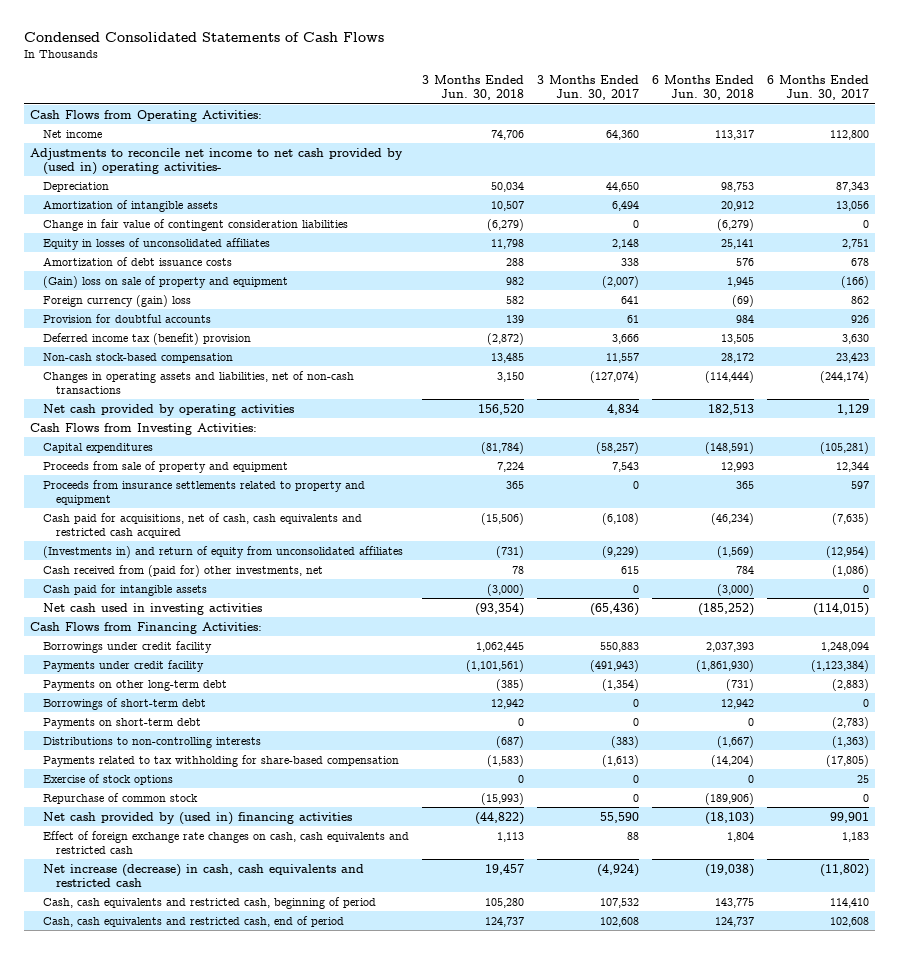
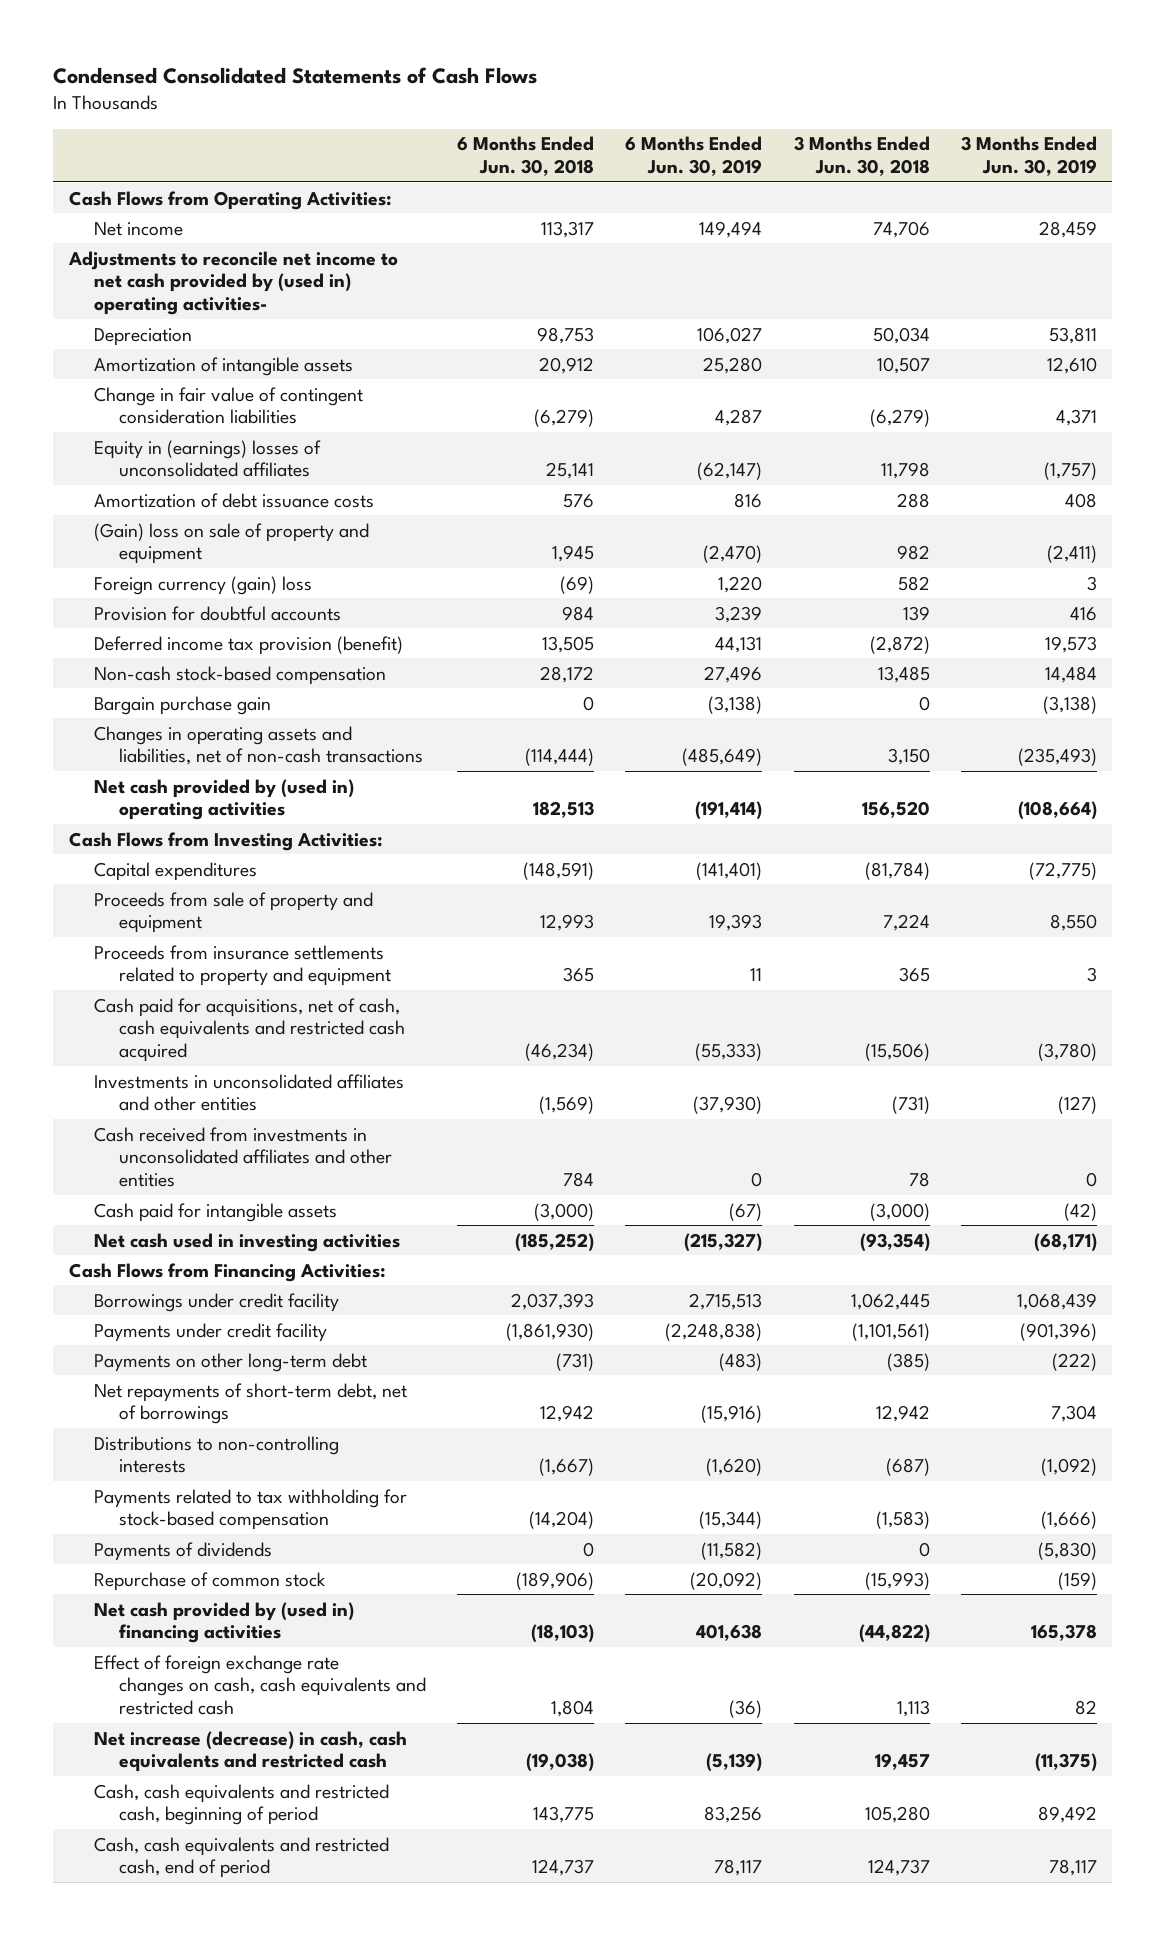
[537,74,640,101] 3 Months Ended Jun. 30, 2017 -> none
[766,74,869,101] 6 Months Ended Jun. 30, 2017 -> none
none -> [625,136,763,176] 6 Months Ended Jun. 30, 2019
none -> [960,136,1097,176] 3 Months Ended Jun. 30, 2019
[43,237,271,250] Equity in losses of unconsolidated affiliates -> [94,439,322,478] Equity in (earnings) losses of unconsolidated affiliates
[43,332,252,345] Deferred income tax (benefit) provision -> [94,635,404,655] Deferred income tax provision (benefit)
none -> [94,695,272,715] Bargain purchase gain
[43,403,295,416] Net cash provided by operating activities -> [94,778,355,821] Net cash provided by (used in) operating activities
[43,545,404,558] (Investments in) and return of equity from unconsolidated affiliates -> [94,1073,405,1112] Investments in unconsolidated affiliates and other entities
[43,564,324,577] Cash received from (paid for) other investments, net -> [94,1126,393,1187] Cash received from investments in unconsolidated affiliates and other entities
[43,717,202,729] Payments on short-term debt -> none
[43,697,207,710] Borrowings of short-term debt -> [94,1382,408,1425] Net repayments of short-term debt, net of borrowings
[43,773,174,785] Exercise of stock options -> none
[43,754,400,767] Payments related to tax withholding for share-based compensation -> [94,1488,408,1531] Payments related to tax withholding for stock-based compensation
none -> [94,1541,273,1561] Payments of dividends

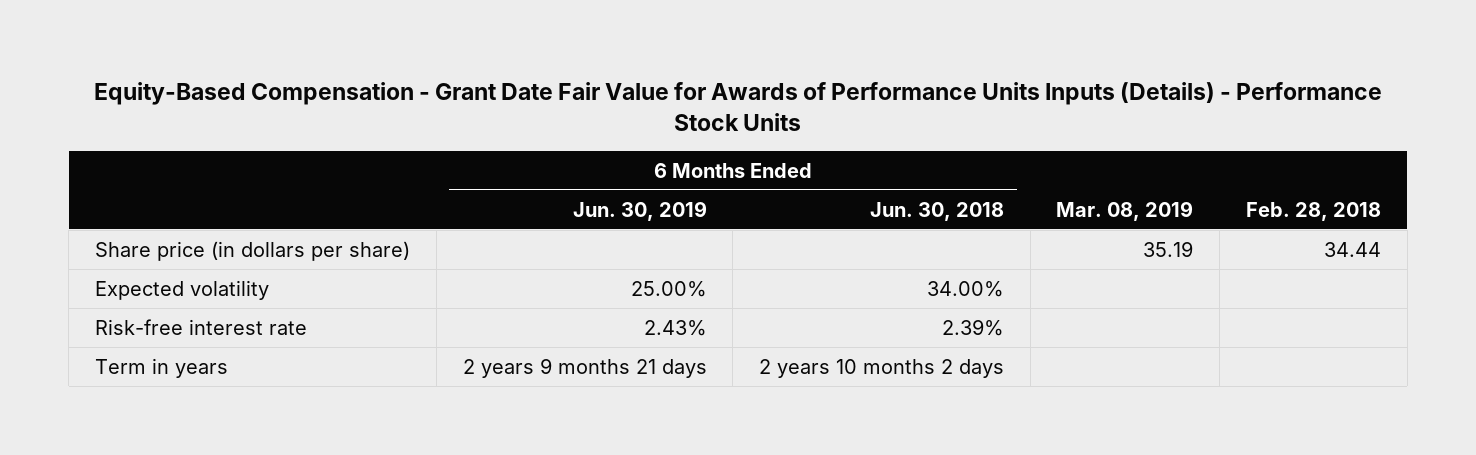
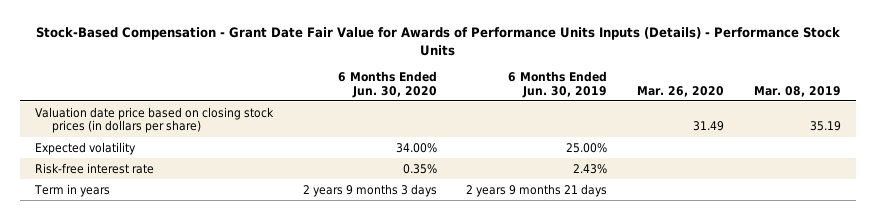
[93,81,1382,132] Equity-Based Compensation - Grant Date Fair Value for Awards of Performance Units Inputs (Details) - Performance Stock Units -> [35,27,840,56] Stock-Based Compensation - Grant Date Fair Value for Awards of Performance Units Inputs (Details) - Performance Stock Units
[869,201,1004,221] Jun. 30, 2018 -> none
[1245,201,1381,221] Feb. 28, 2018 -> none
none -> [337,70,437,98] 6 Months Ended Jun. 30, 2020
none -> [637,85,725,97] Mar. 26, 2020
[95,240,411,261] Share price (in dollars per share) -> [34,106,274,134] Valuation date price based on closing stock prices (in dollars per share)

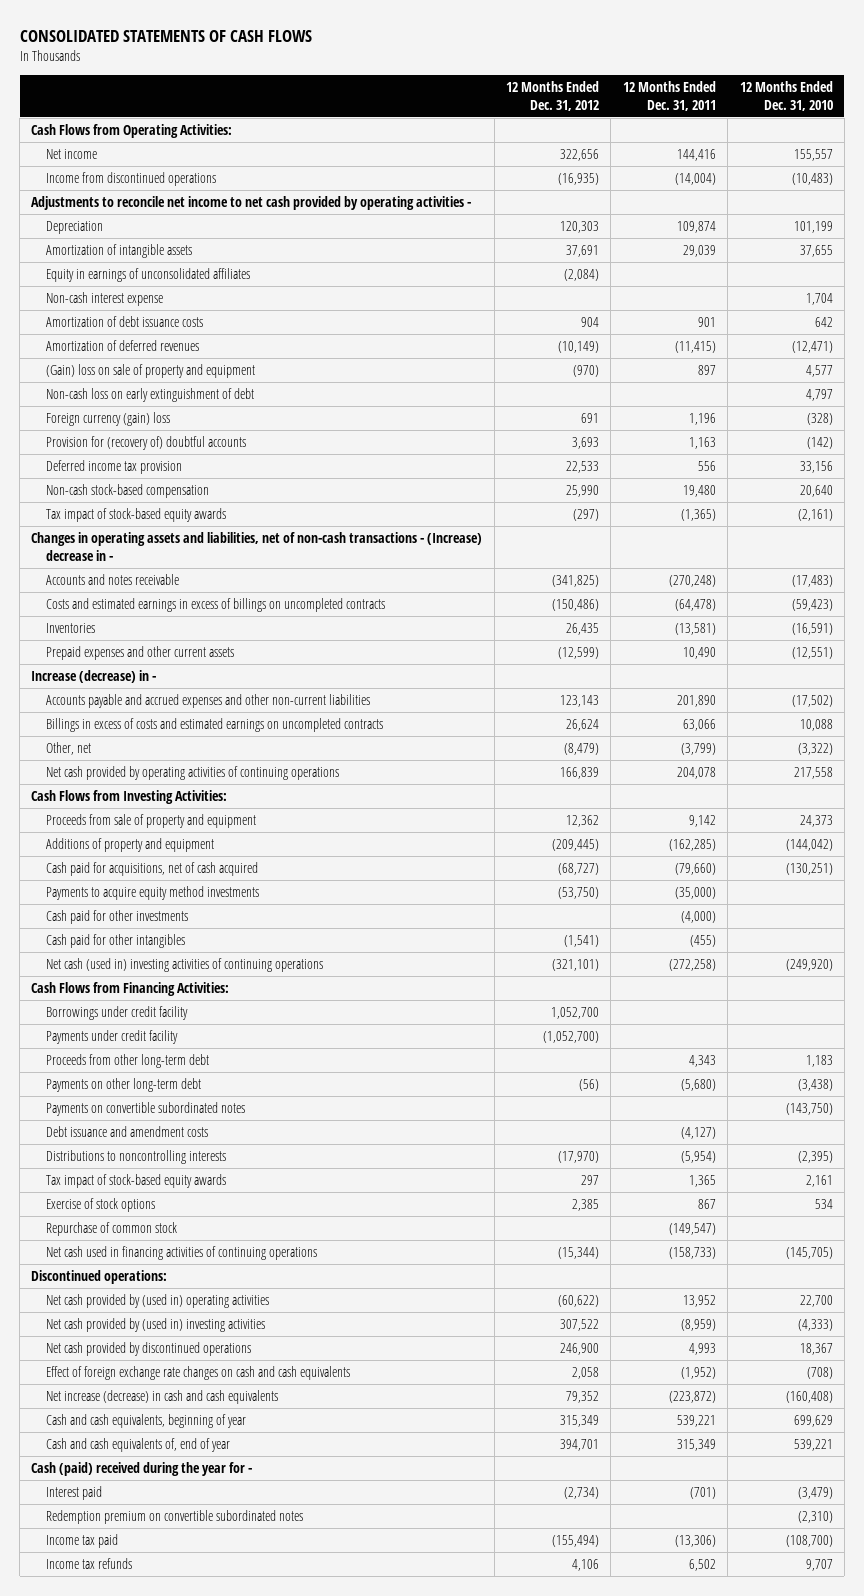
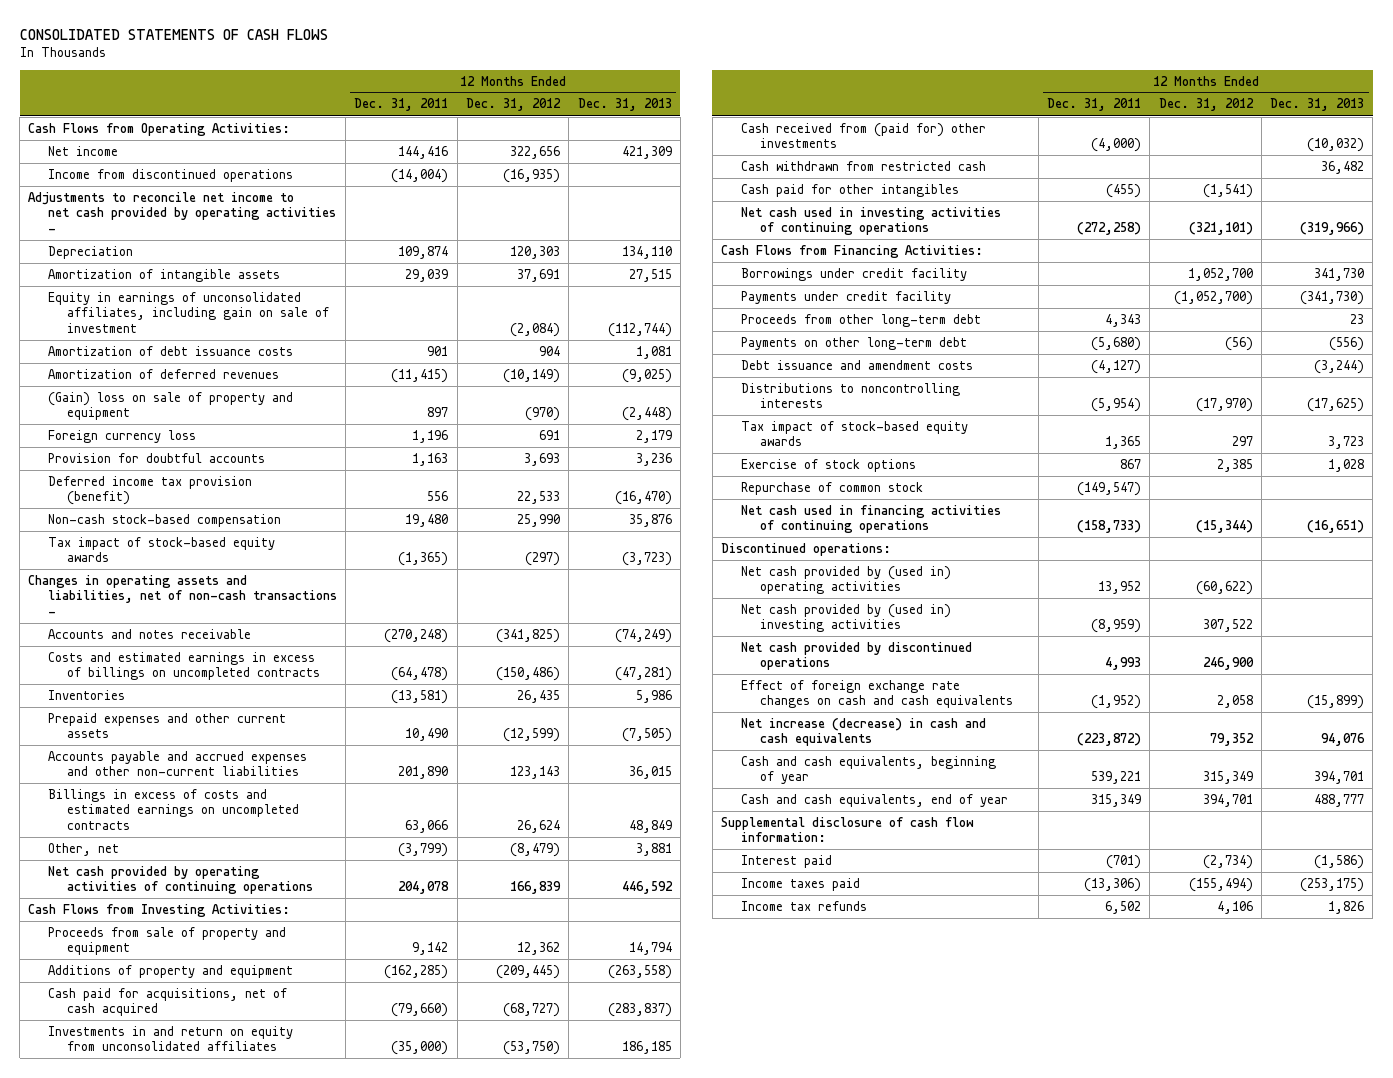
[739,80,833,111] 12 Months Ended Dec. 31, 2010 -> none
none -> [577,98,672,112] Dec. 31, 2013
[46,292,164,307] Non-cash interest expense -> none
[46,268,251,283] Equity in earnings of unconsolidated affiliates -> [47,291,330,333] Equity in earnings of unconsolidated affiliates, including gain on sale of investment
[46,388,255,403] Non-cash loss on early extinguishment of debt -> none
[46,412,171,427] Foreign currency (gain) loss -> [47,429,196,443] Foreign currency loss
[46,436,247,451] Provision for (recovery of) doubtful accounts -> [47,452,265,463] Provision for doubtful accounts
[46,460,183,475] Deferred income tax provision -> [47,475,252,506] Deferred income tax provision (benefit)
[31,532,483,562] Changes in operating assets and liabilities, net of non-cash transactions - (Increase) decrease in - -> [28,574,337,616] Changes in operating assets and liabilities, net of non-cash transactions -
[31,670,157,684] Increase (decrease) in - -> none
[46,886,260,901] Payments to acquire equity method investments -> [47,1025,293,1052] Investments in and return on equity from unconsolidated affiliates
[46,910,189,925] Cash paid for other investments -> [740,122,986,149] Cash received from (paid for) other investments
none -> [740,160,986,171] Cash withdrawn from restricted cash
[46,958,324,973] Net cash (used in) investing activities of continuing operations -> [740,206,1001,236] Net cash used in investing activities of continuing operations
[46,1102,246,1117] Payments on convertible subordinated notes -> none
[31,1462,253,1477] Cash (paid) received during the year for - -> none
[46,1438,231,1453] Cash and cash equivalents of, end of year -> [740,793,1008,807] Cash and cash equivalents, end of year
none -> [721,816,975,843] Supplemental disclosure of cash flow information:
[46,1510,304,1525] Redemption premium on convertible subordinated notes -> none
[46,1534,119,1549] Income tax paid -> [740,877,860,891] Income taxes paid

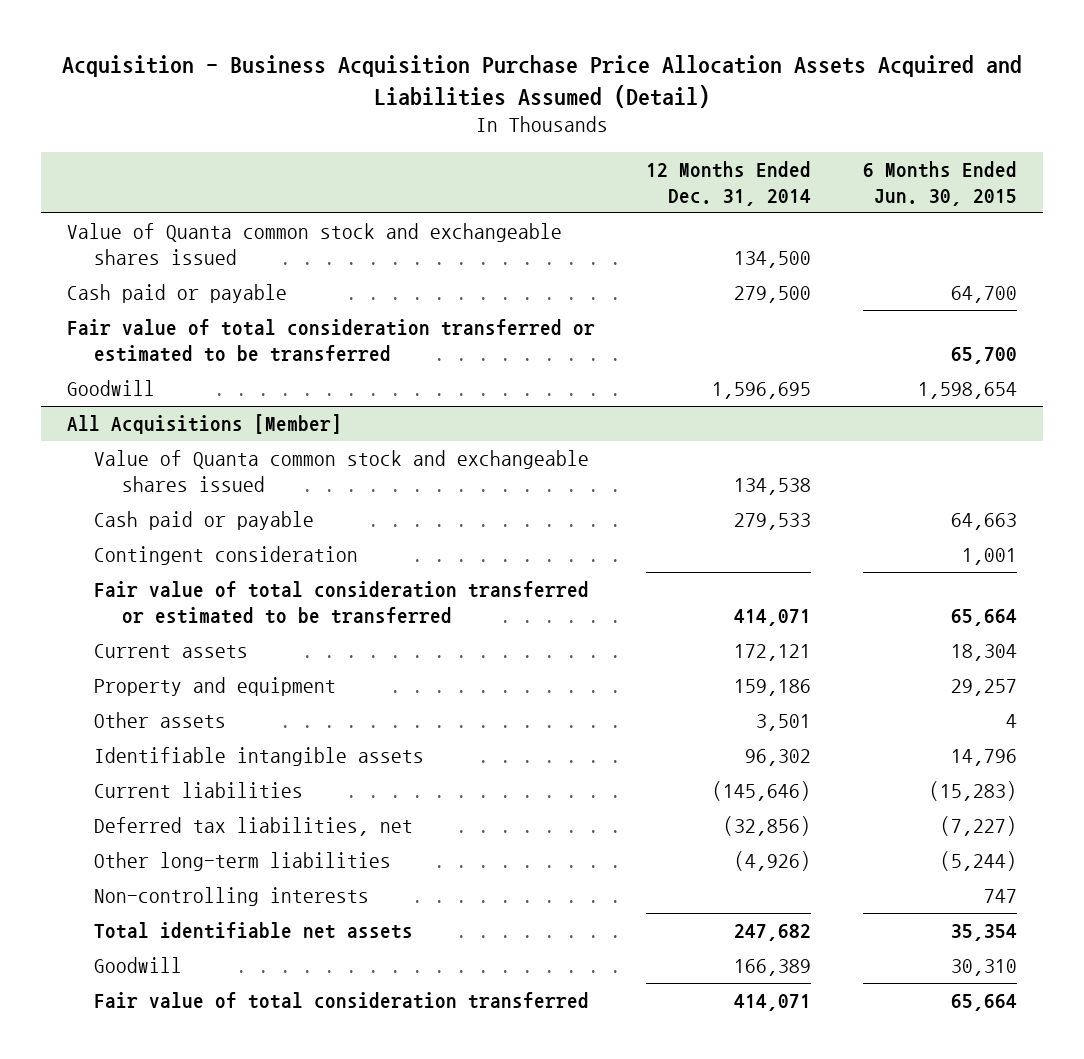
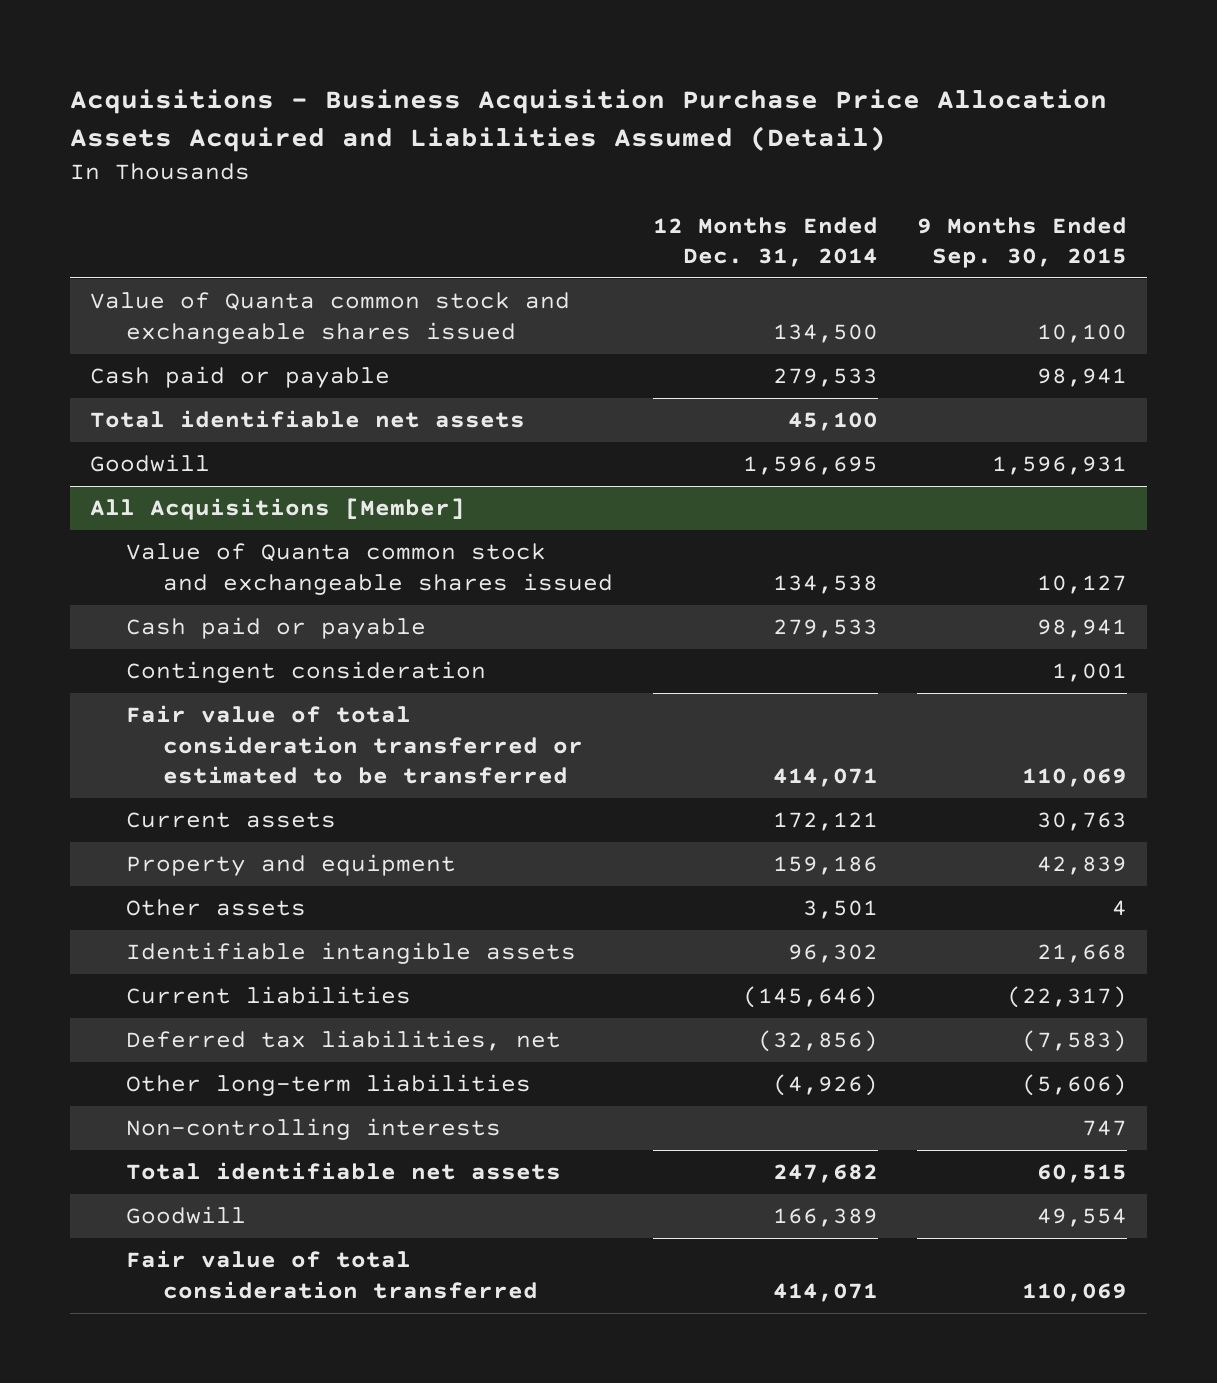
[61,55,1022,108] Acquisition - Business Acquisition Purchase Price Allocation Assets Acquired and Liabilities Assumed (Detail) -> [70,88,1108,152] Acquisitions - Business Acquisition Purchase Price Allocation Assets Acquired and Liabilities Assumed (Detail)
[863,160,1018,206] 6 Months Ended Jun. 30, 2015 -> none
none -> [917,216,1128,268] 9 Months Ended Sep. 30, 2015
[66,319,595,362] Fair value of total consideration transferred or estimated to be transferred -> none
[734,286,812,304] 279,500 -> [772,368,878,388] 279,533
none -> [89,410,525,429] Total identifiable net assets

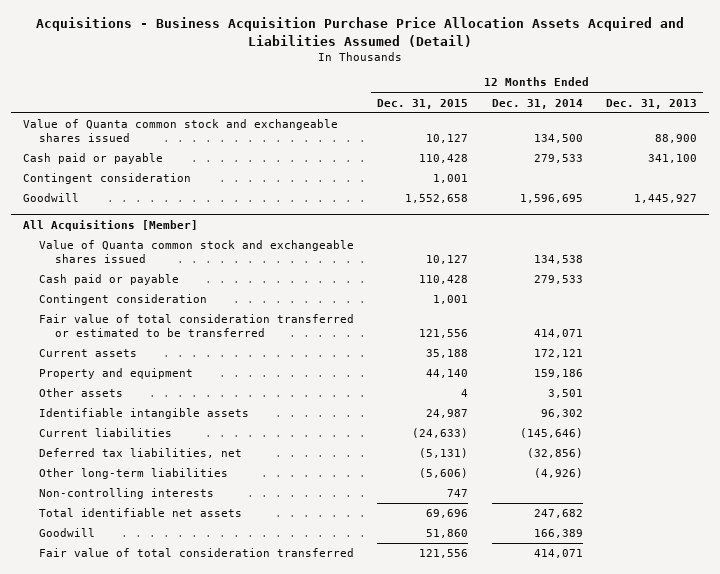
[917,216,1128,268] 9 Months Ended Sep. 30, 2015 -> none
none -> [377,98,469,109] Dec. 31, 2015
none -> [606,98,698,109] Dec. 31, 2013
[89,410,525,429] Total identifiable net assets -> none
none -> [22,173,191,185] Contingent consideration

